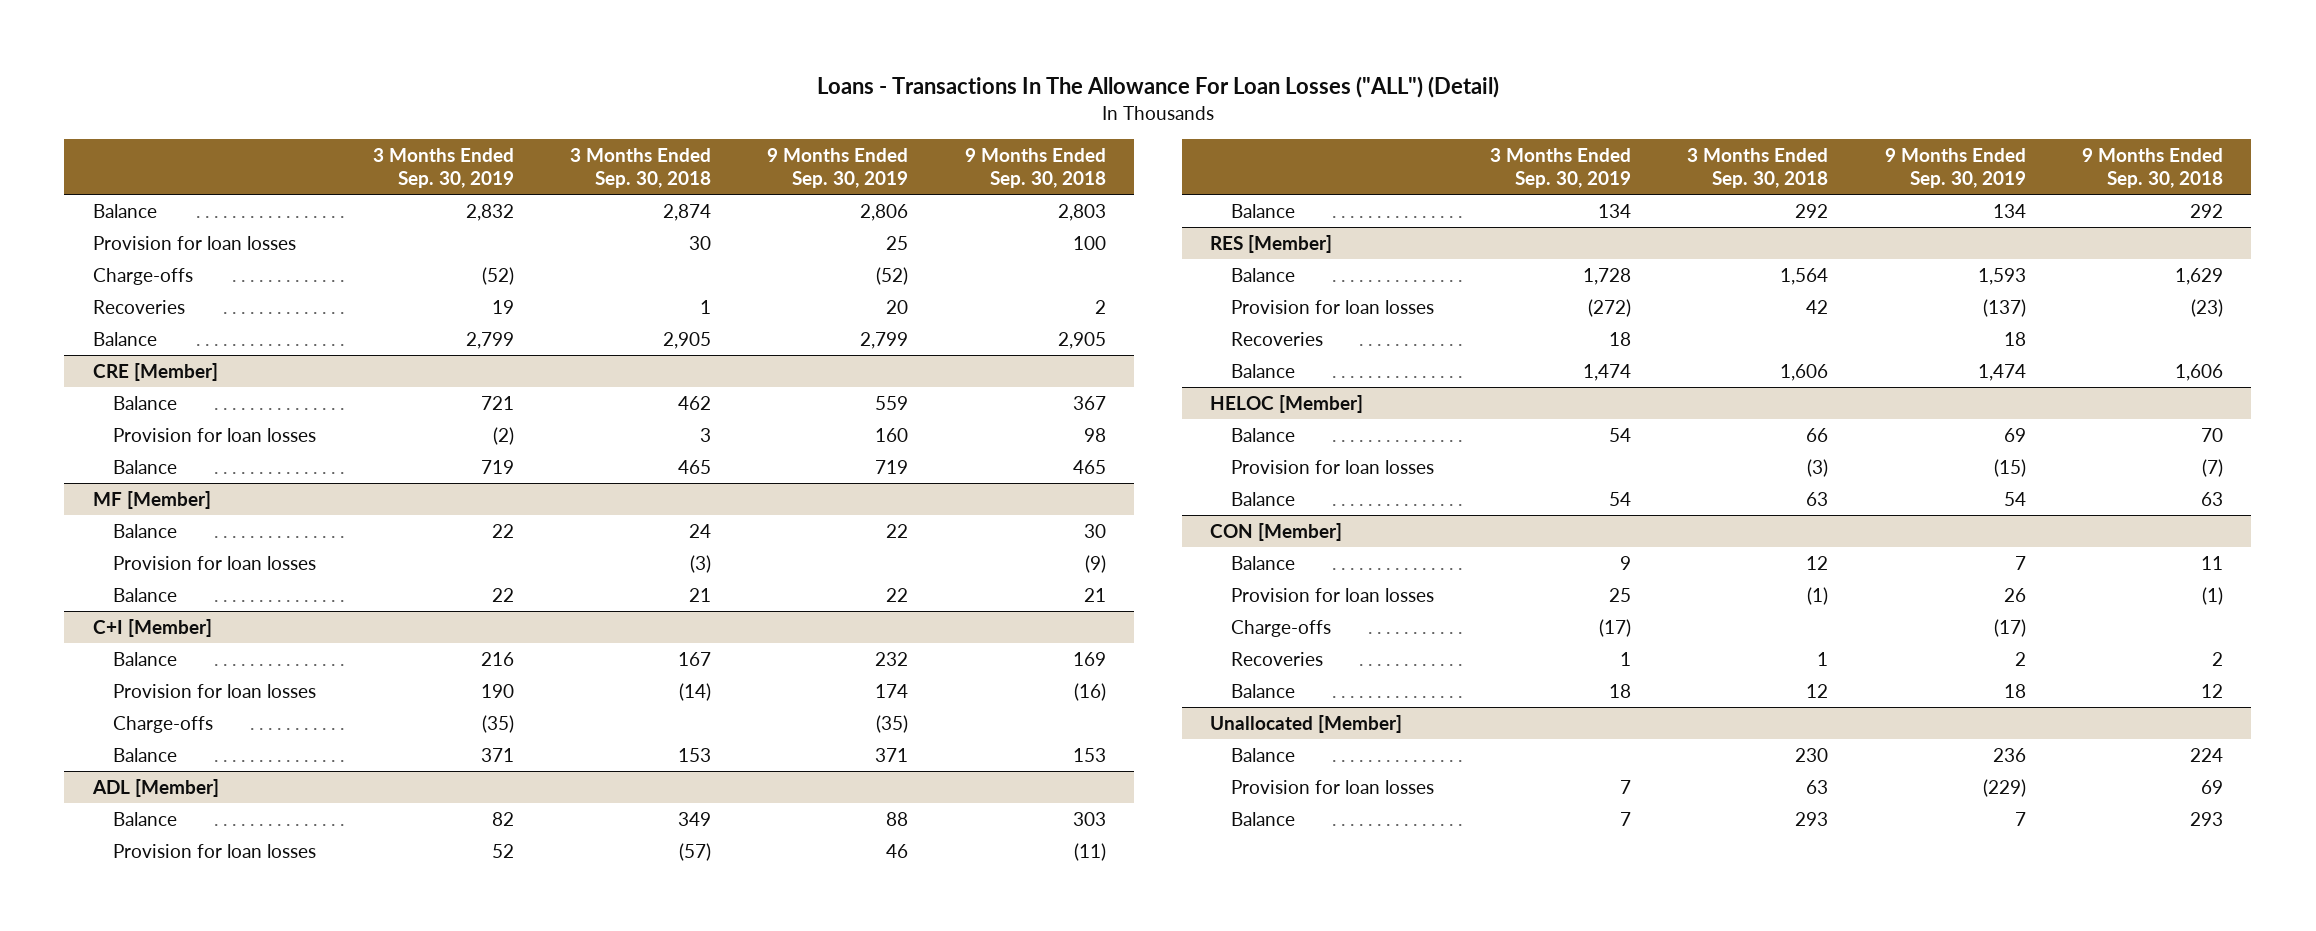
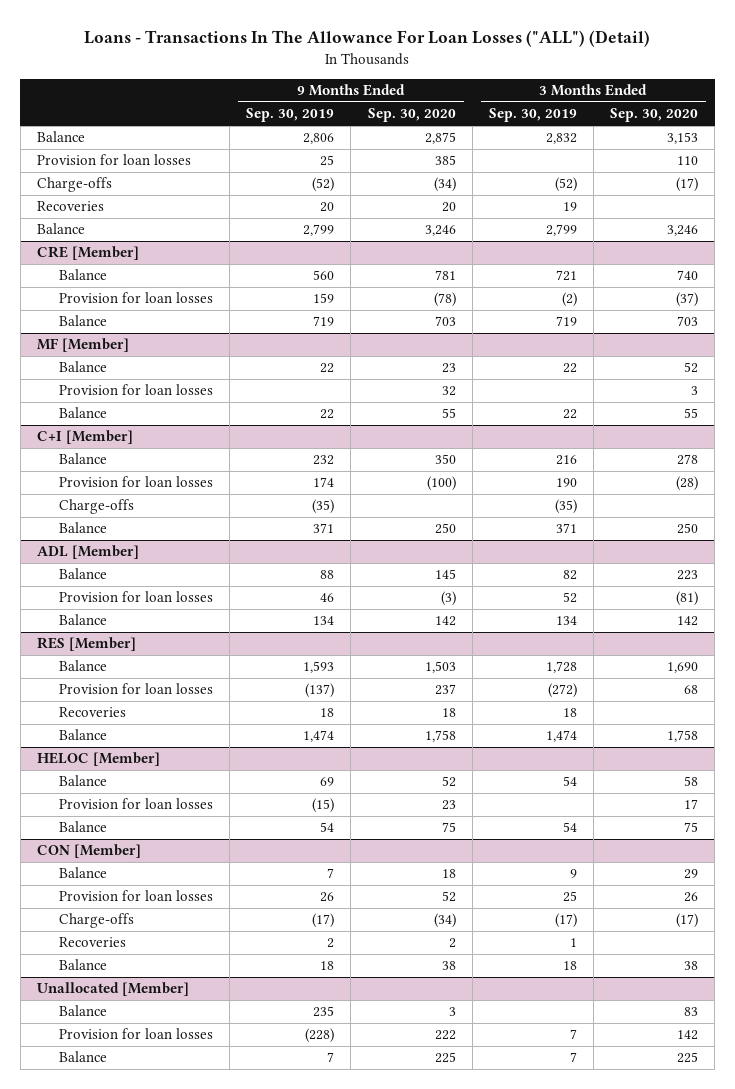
[569,148,711,189] 3 Months Ended Sep. 30, 2018 -> none
[964,148,1106,189] 9 Months Ended Sep. 30, 2018 -> none
none -> [367,108,456,123] Sep. 30, 2020
none -> [610,108,699,123] Sep. 30, 2020
[875,396,909,411] 559 -> [313,270,335,281] 560
[875,428,909,443] 160 -> [313,293,335,304] 159
[1992,748,2026,763] 236 -> [313,1006,335,1018] 235
[1982,779,2026,798] (229) -> [305,1028,335,1044] (228)

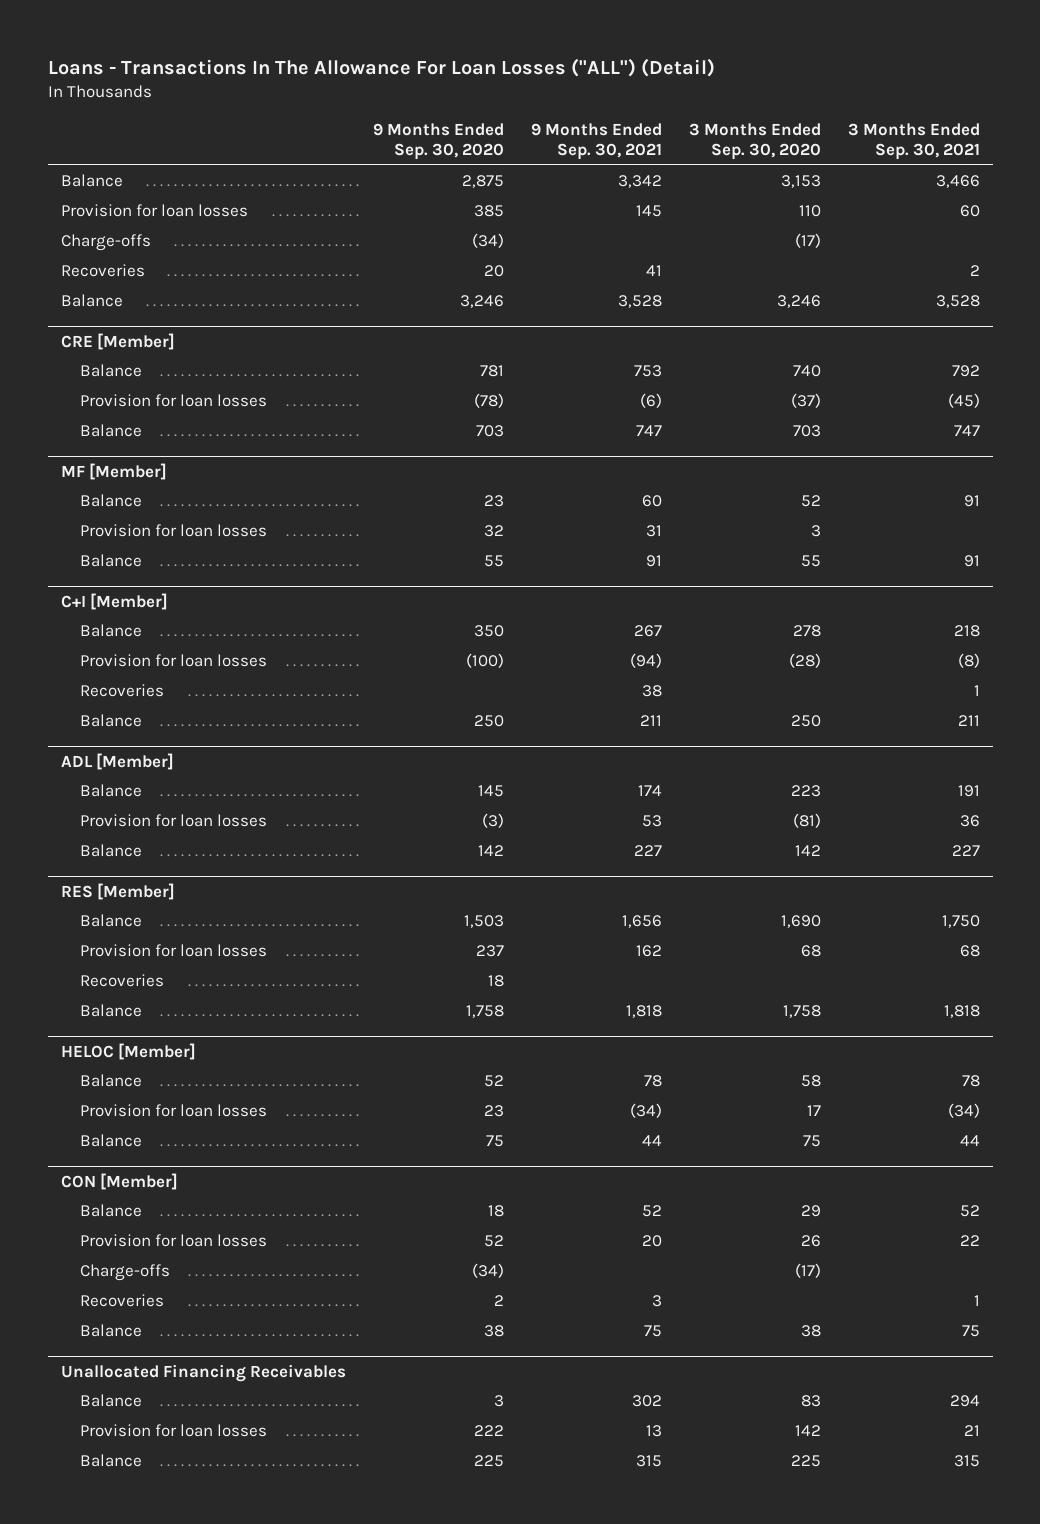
[246,108,335,123] Sep. 30, 2019 -> none
[488,108,577,123] Sep. 30, 2019 -> none
none -> [530,123,662,161] 9 Months Ended Sep. 30, 2021
none -> [847,123,980,161] 3 Months Ended Sep. 30, 2021
[58,499,134,515] Charge-offs -> none
none -> [80,684,165,698] Recoveries
[36,982,189,997] Unallocated [Member] -> [60,1363,346,1382] Unallocated Financing Receivables

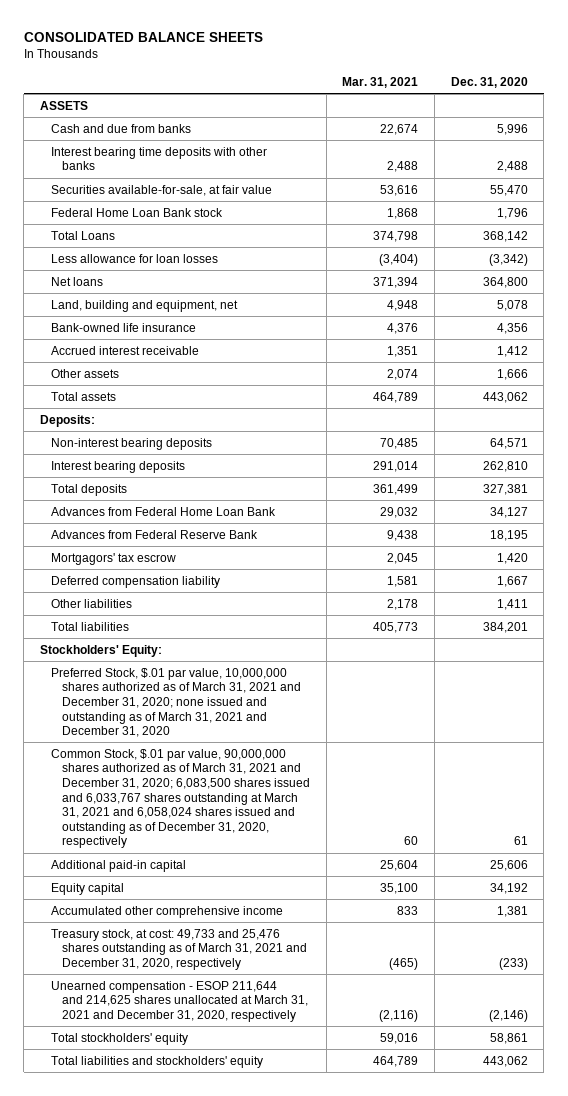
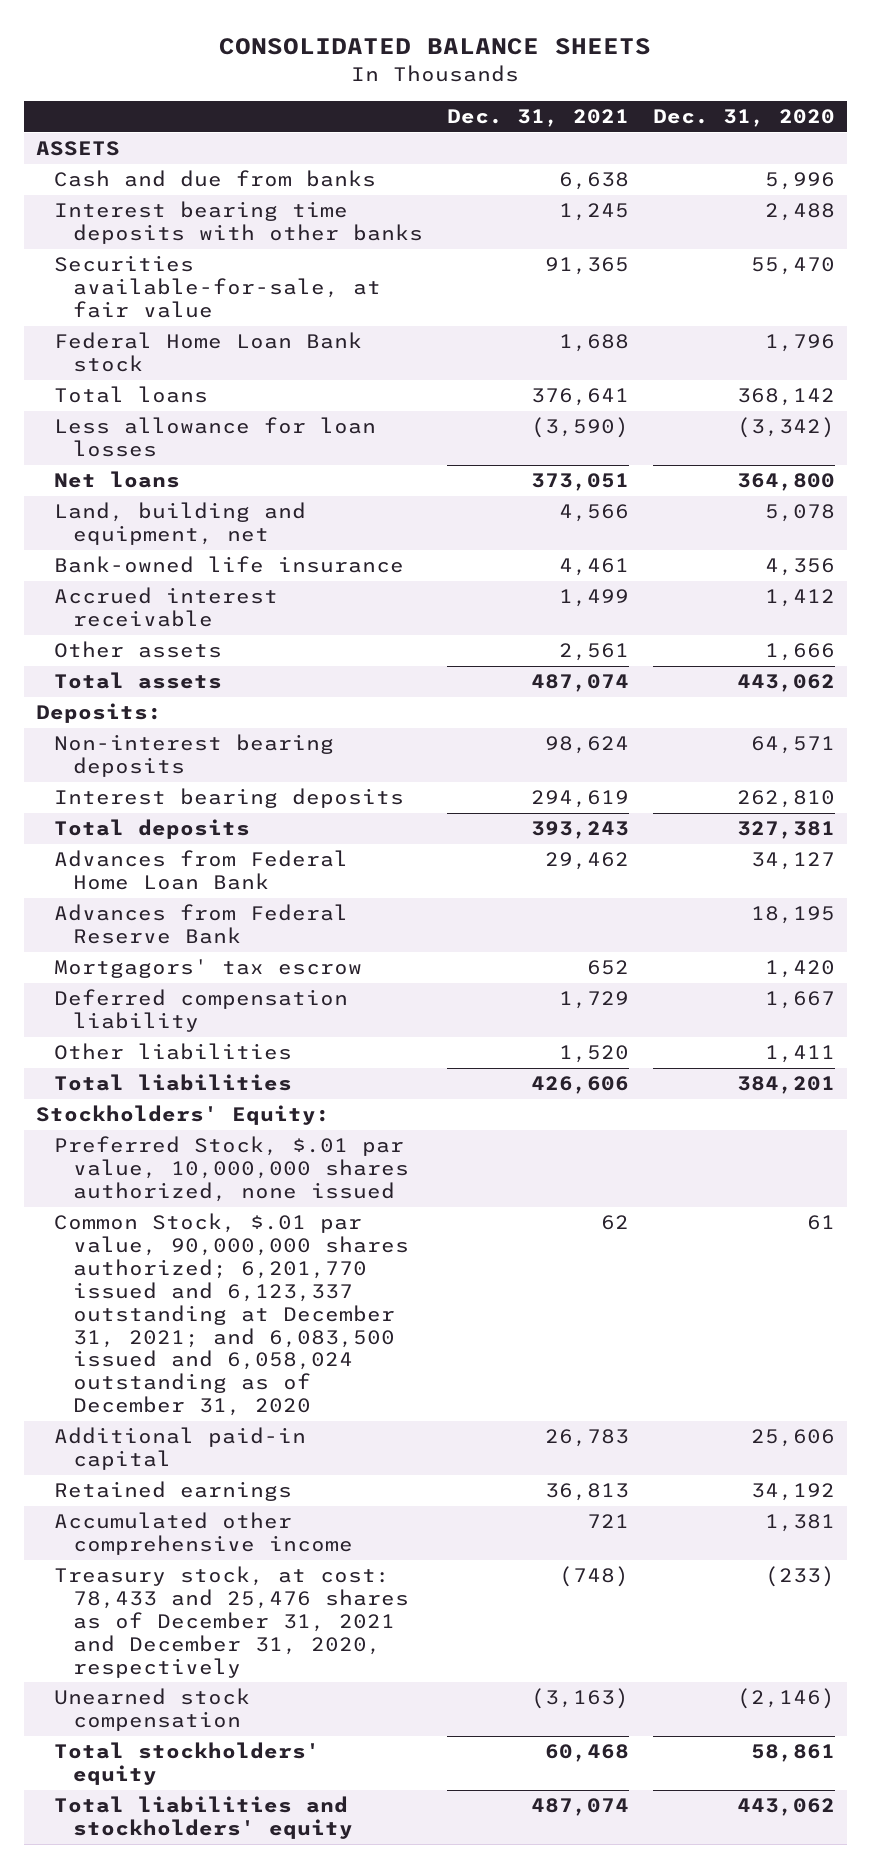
[342,76,419,88] Mar. 31, 2021 -> none
none -> [447,109,630,128] Dec. 31, 2021
[50,230,115,240] Total Loans -> [54,386,209,404] Total loans
[50,667,302,738] Preferred Stock, $.01 par value, 10,000,000 shares authorized as of March 31, 2021 and December 31, 2020; none issued and outstanding as of March 31, 2021 and December 31, 2020 -> [54,1136,410,1203] Preferred Stock, $.01 par value, 10,000,000 shares authorized, none issued
[50,748,311,849] Common Stock, $.01 par value, 90,000,000 shares authorized as of March 31, 2021 and December 31, 2020; 6,083,500 shares issued and 6,033,767 shares outstanding at March 31, 2021 and 6,058,024 shares issued and outstanding as of December 31, 2020, respectively -> [54,1213,410,1417] Common Stock, $.01 par value, 90,000,000 shares authorized; 6,201,770 issued and 6,123,337 outstanding at December 31, 2021; and 6,083,500 issued and 6,058,024 outstanding as of December 31, 2020
[50,882,124,895] Equity capital -> [54,1481,293,1502] Retained earnings
[50,928,308,970] Treasury stock, at cost: 49,733 and 25,476 shares outstanding as of March 31, 2021 and December 31, 2020, respectively -> [54,1566,410,1678] Treasury stock, at cost: 78,433 and 25,476 shares as of December 31, 2021 and December 31, 2020, respectively
[50,980,309,1022] Unearned compensation - ESOP 211,644 and 214,625 shares unallocated at March 31, 2021 and December 31, 2020, respectively -> [54,1688,251,1732] Unearned stock compensation

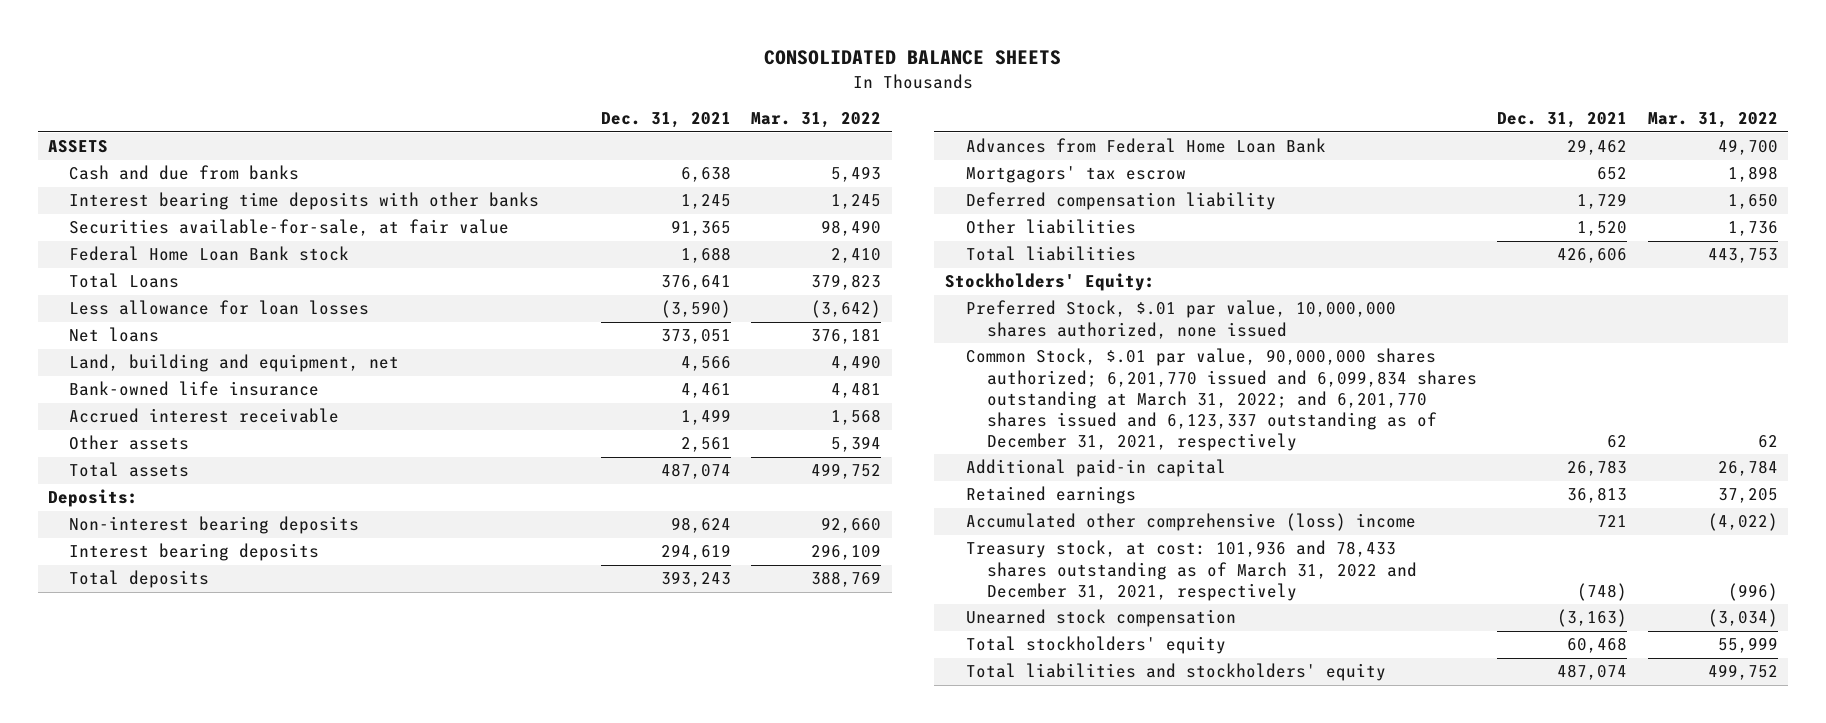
[653,109,836,128] Dec. 31, 2020 -> none
none -> [751,112,882,129] Mar. 31, 2022
[54,386,209,404] Total loans -> [69,273,180,289] Total Loans
[54,904,349,945] Advances from Federal Reserve Bank -> none
[54,1213,410,1417] Common Stock, $.01 par value, 90,000,000 shares authorized; 6,201,770 issued and 6,123,337 outstanding at December 31, 2021; and 6,083,500 issued and 6,058,024 outstanding as of December 31, 2020 -> [965,348,1477,451] Common Stock, $.01 par value, 90,000,000 shares authorized; 6,201,770 issued and 6,099,834 shares outstanding at March 31, 2022; and 6,201,770 shares issued and 6,123,337 outstanding as of December 31, 2021, respectively
[54,1512,354,1556] Accumulated other comprehensive income -> [965,513,1416,532] Accumulated other comprehensive (loss) income
[54,1566,410,1678] Treasury stock, at cost: 78,433 and 25,476 shares as of December 31, 2021 and December 31, 2020, respectively -> [965,540,1417,601] Treasury stock, at cost: 101,936 and 78,433 shares outstanding as of March 31, 2022 and December 31, 2021, respectively

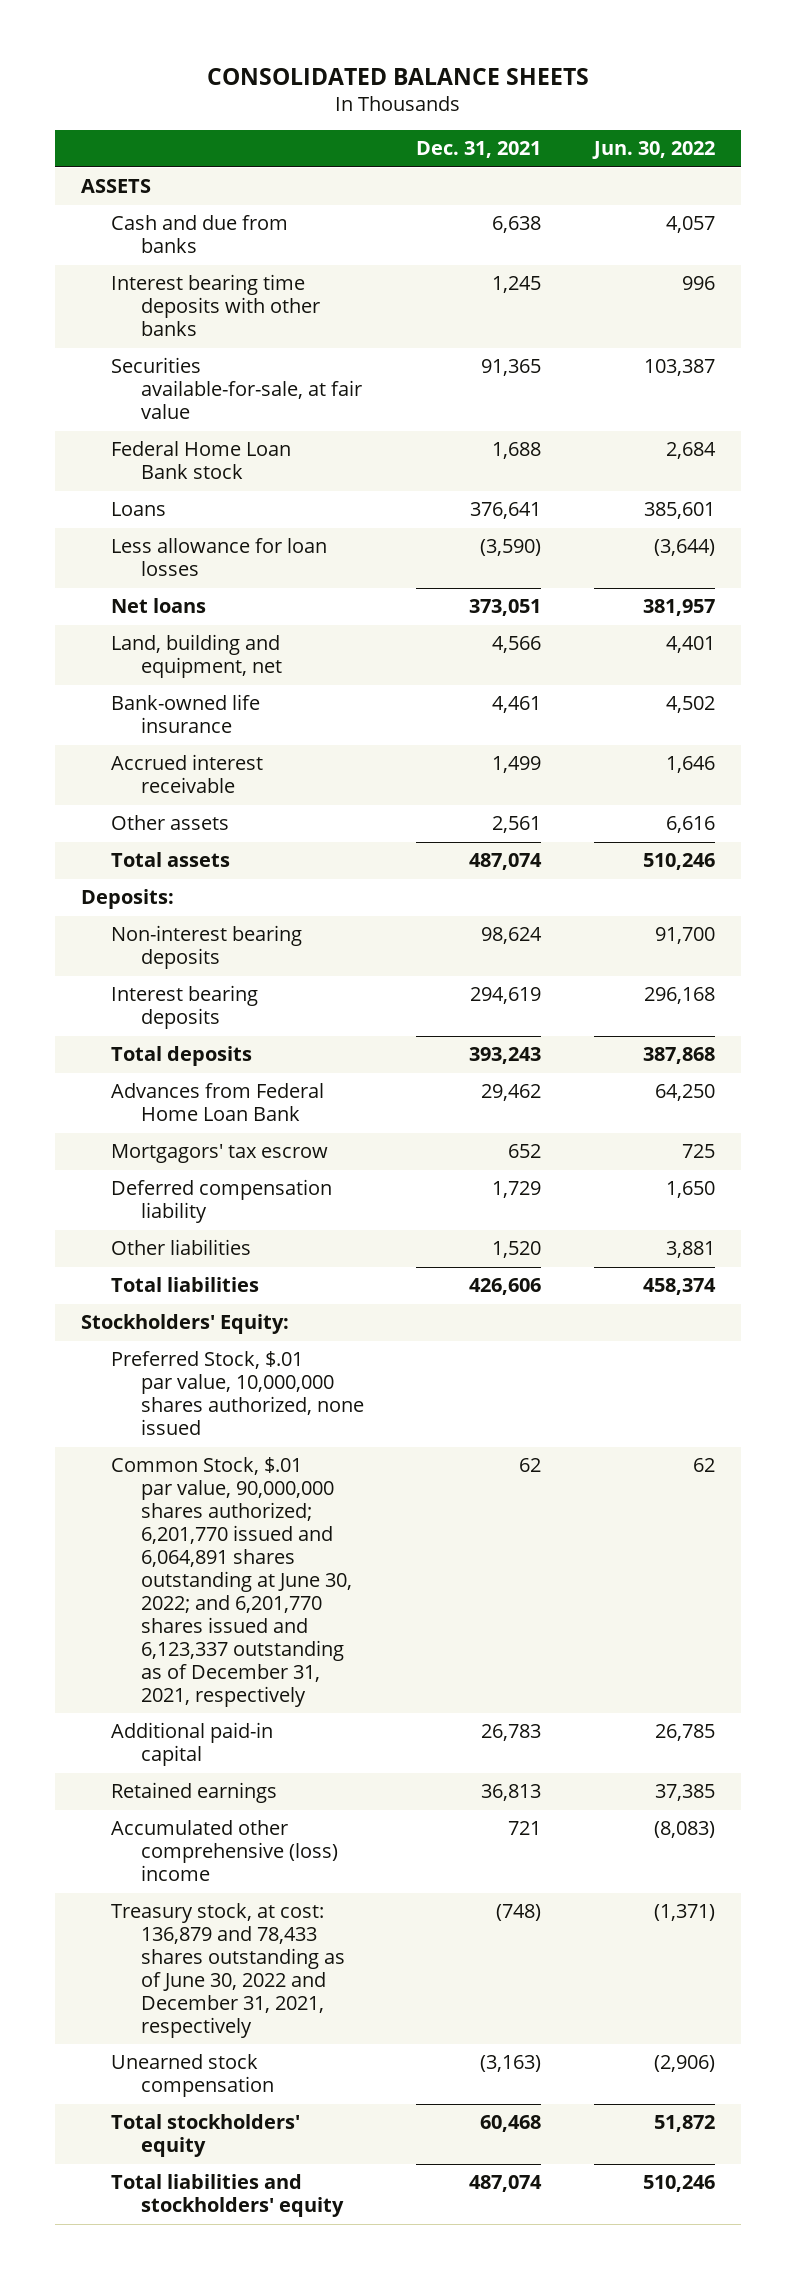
[751,112,882,129] Mar. 31, 2022 -> none
none -> [592,141,716,160] Jun. 30, 2022
[69,273,180,289] Total Loans -> [110,502,166,517] Loans
[965,348,1477,451] Common Stock, $.01 par value, 90,000,000 shares authorized; 6,201,770 issued and 6,099,834 shares outstanding at March 31, 2022; and 6,201,770 shares issued and 6,123,337 outstanding as of December 31, 2021, respectively -> [110,1457,352,1707] Common Stock, $.01 par value, 90,000,000 shares authorized; 6,201,770 issued and 6,064,891 shares outstanding at June 30, 2022; and 6,201,770 shares issued and 6,123,337 outstanding as of December 31, 2021, respectively
[965,540,1417,601] Treasury stock, at cost: 101,936 and 78,433 shares outstanding as of March 31, 2022 and December 31, 2021, respectively -> [110,1903,345,2038] Treasury stock, at cost: 136,879 and 78,433 shares outstanding as of June 30, 2022 and December 31, 2021, respectively

